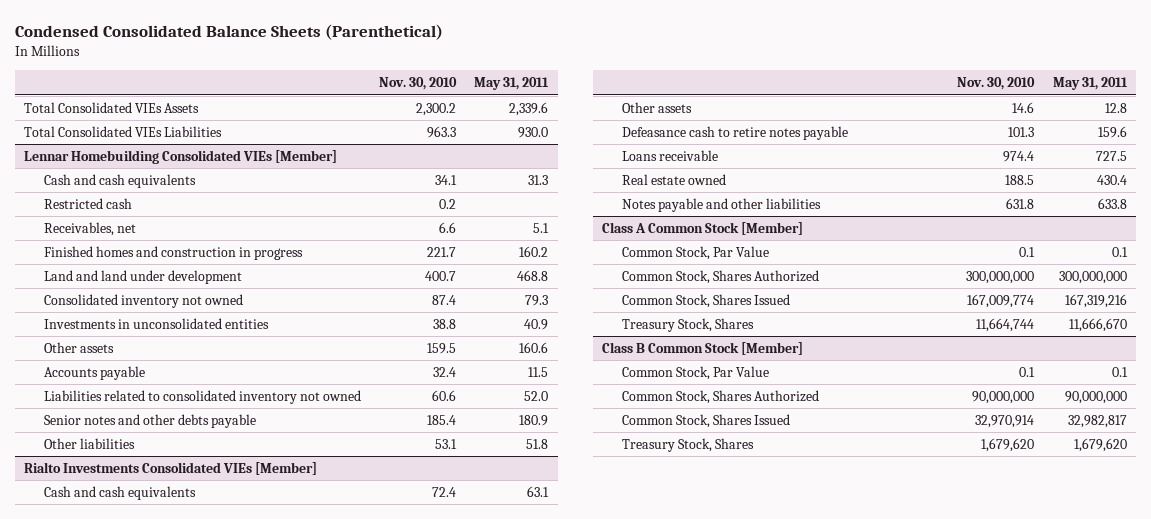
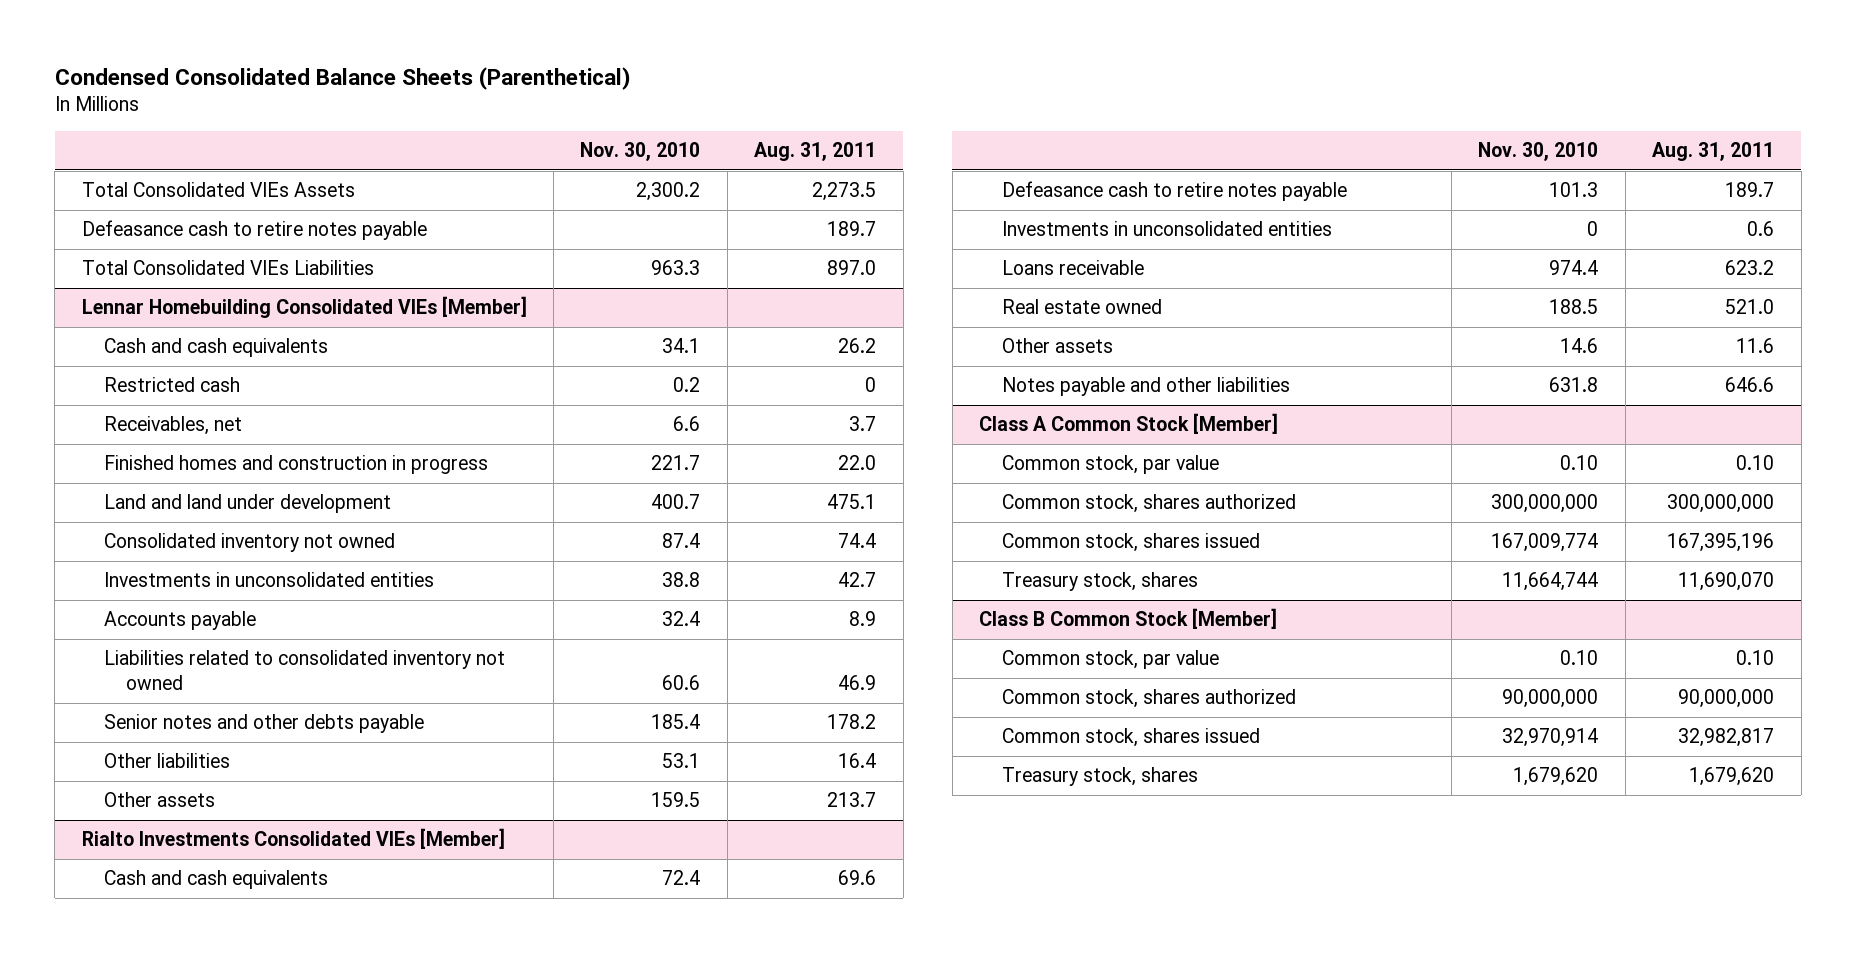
[474,77,550,91] May 31, 2011 -> none
none -> [754,142,877,162] Aug. 31, 2011
none -> [81,220,427,241] Defeasance cash to retire notes payable
[44,341,115,353] Other assets -> [103,792,215,808] Other assets
none -> [1001,221,1332,237] Investments in unconsolidated entities
[622,101,693,113] Other assets -> [1001,338,1113,354] Other assets
[622,245,770,260] Common Stock, Par Value -> [1001,455,1219,475] Common stock, par value
[1019,246,1036,257] 0.1 -> [1560,455,1599,471] 0.10
[622,269,820,284] Common Stock, Shares Authorized -> [1001,494,1296,514] Common stock, shares authorized
[622,293,791,308] Common Stock, Shares Issued -> [1001,533,1260,553] Common stock, shares issued
[622,317,755,332] Treasury Stock, Shares -> [1001,572,1198,592] Treasury stock, shares
[622,365,770,380] Common Stock, Par Value -> [1001,650,1219,670] Common stock, par value
[1019,366,1036,377] 0.1 -> [1560,650,1599,666] 0.10
[622,389,820,404] Common Stock, Shares Authorized -> [1001,689,1296,709] Common stock, shares authorized
[622,413,791,428] Common Stock, Shares Issued -> [1001,728,1260,748] Common stock, shares issued
[622,437,755,452] Treasury Stock, Shares -> [1001,767,1198,787] Treasury stock, shares

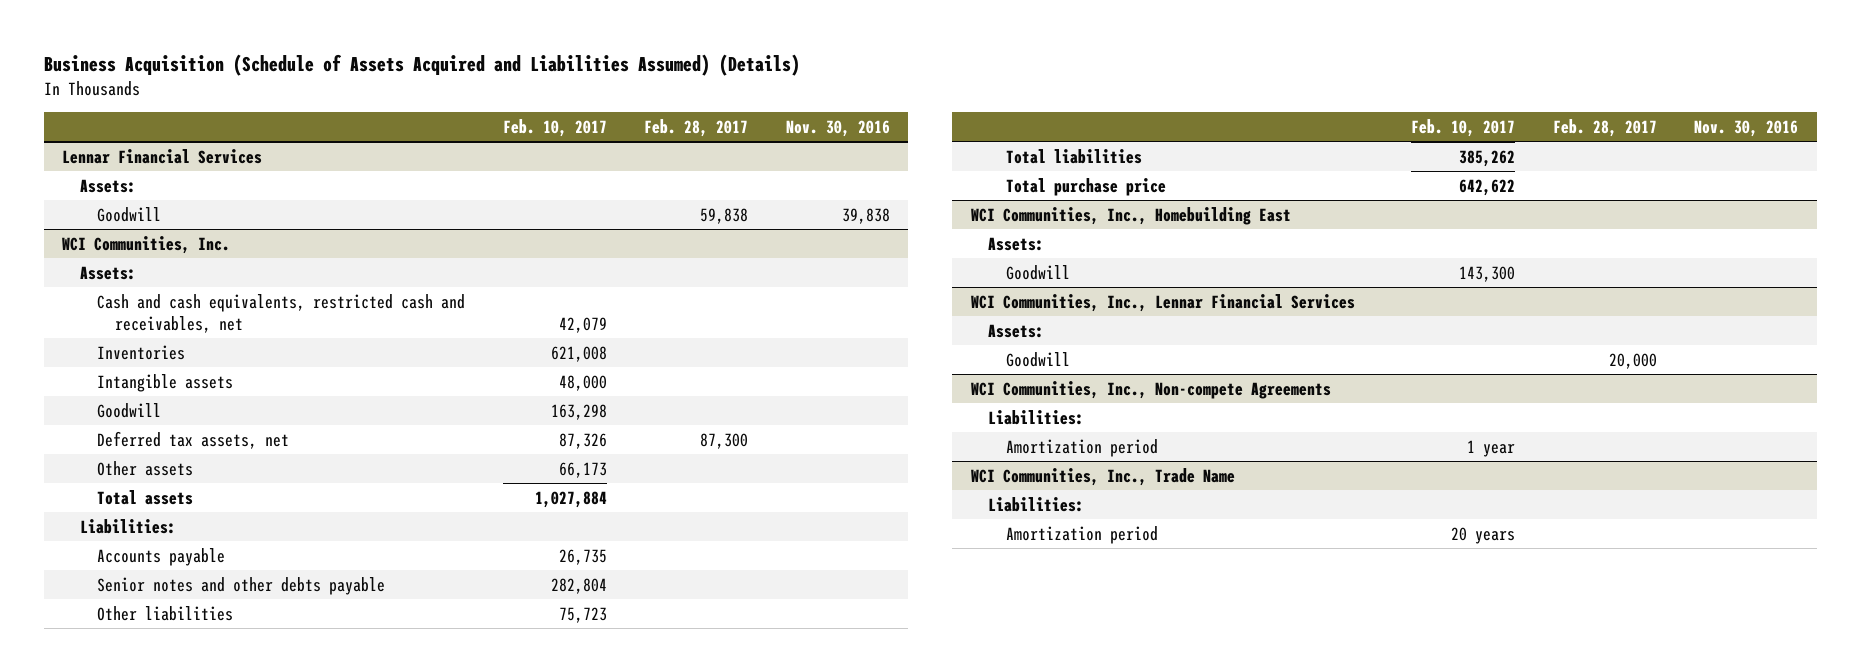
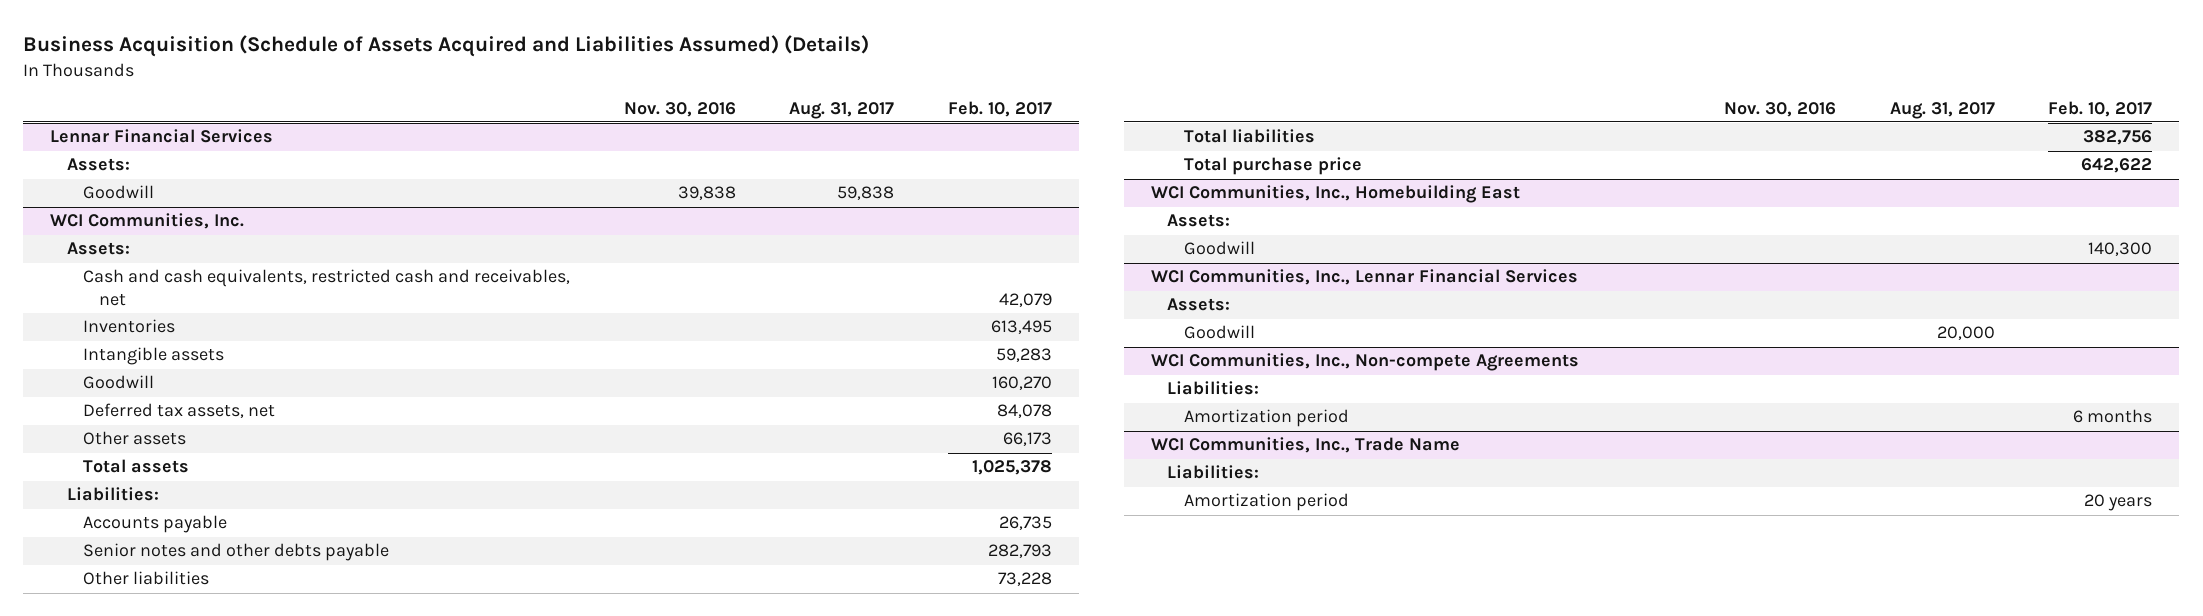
[644,118,749,137] Feb. 28, 2017 -> none
none -> [789,101,895,119] Aug. 31, 2017
[550,345,607,362] 621,008 -> [990,320,1052,335] 613,495
[558,374,607,391] 48,000 -> [995,348,1052,363] 59,283
[550,403,607,420] 163,298 -> [991,376,1052,391] 160,270
[558,432,607,449] 87,326 -> [996,404,1052,419] 84,078
[534,490,607,508] 1,027,884 -> [971,460,1052,476] 1,025,378
[550,577,607,594] 282,804 -> [987,544,1052,559] 282,793
[558,606,607,623] 75,723 -> [997,572,1052,587] 73,228
[1459,149,1516,167] 385,262 -> [2083,130,2153,146] 382,756
[1459,265,1516,282] 143,300 -> [2088,242,2153,257] 140,300
[1467,439,1516,457] 1 year -> [2073,409,2153,424] 6 months

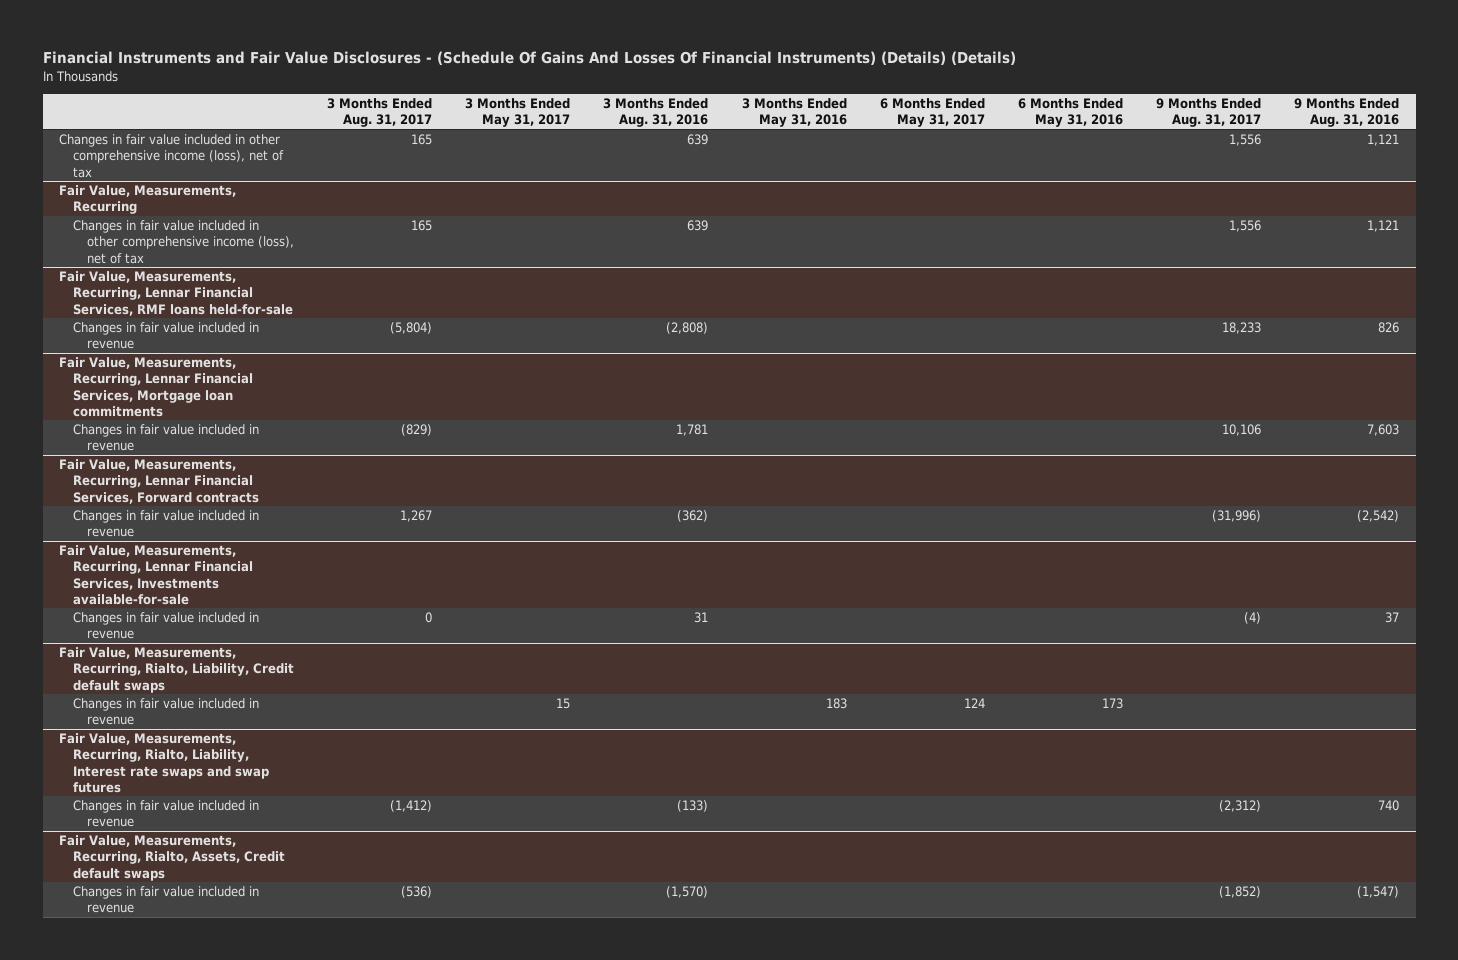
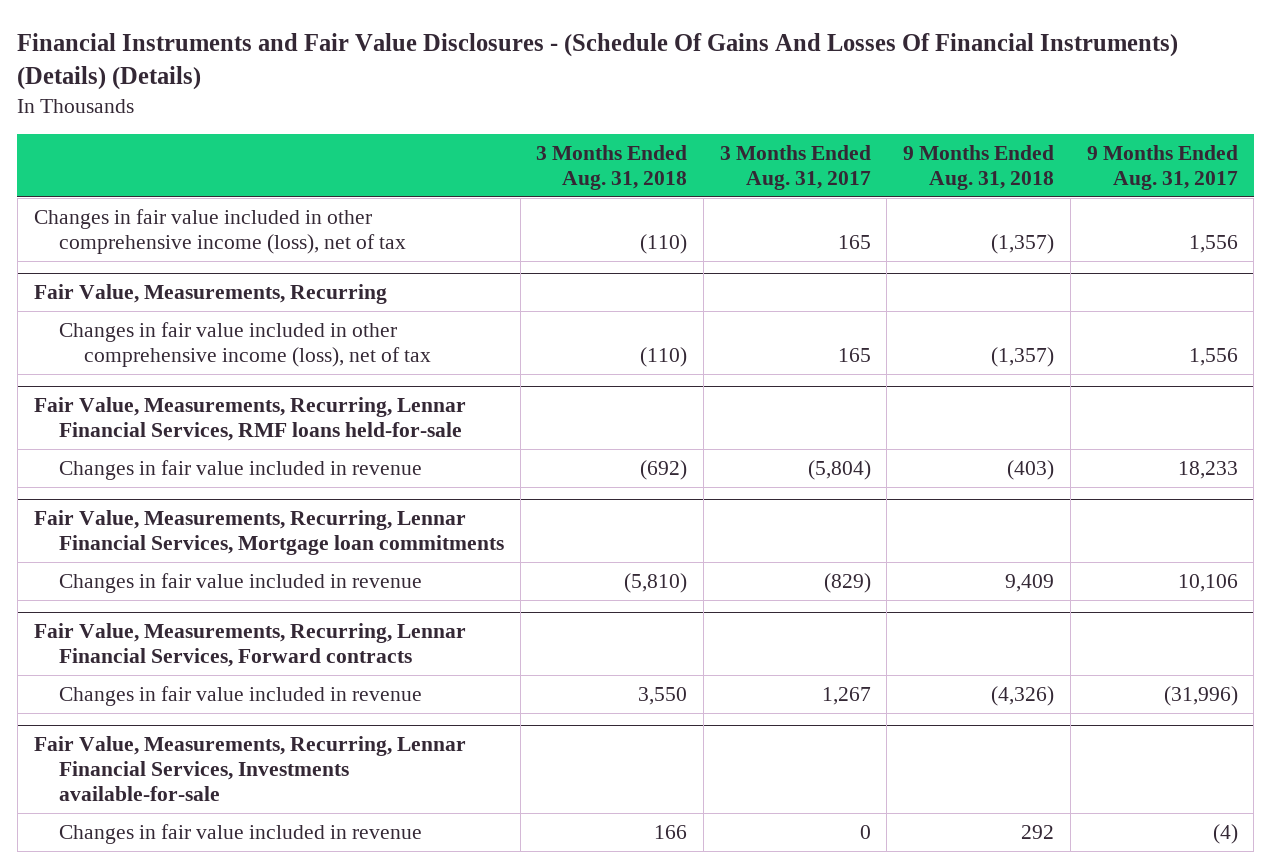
[465,97,571,128] 3 Months Ended May 31, 2017 -> none
[603,97,709,128] 3 Months Ended Aug. 31, 2016 -> none
[741,97,847,128] 3 Months Ended May 31, 2016 -> none
[879,97,985,128] 6 Months Ended May 31, 2017 -> none
[1017,97,1123,128] 6 Months Ended May 31, 2016 -> none
[1293,97,1399,128] 9 Months Ended Aug. 31, 2016 -> none
none -> [536,144,688,190] 3 Months Ended Aug. 31, 2018
none -> [903,144,1055,190] 9 Months Ended Aug. 31, 2018
[59,647,295,693] Fair Value, Measurements, Recurring, Rialto, Liability, Credit default swaps -> none
[73,698,260,726] Changes in fair value included in revenue -> none
[59,733,270,793] Fair Value, Measurements, Recurring, Rialto, Liability, Interest rate swaps and swap futures -> none
[73,800,260,828] Changes in fair value included in revenue -> none
[59,835,286,881] Fair Value, Measurements, Recurring, Rialto, Assets, Credit default swaps -> none
[73,886,260,914] Changes in fair value included in revenue -> none

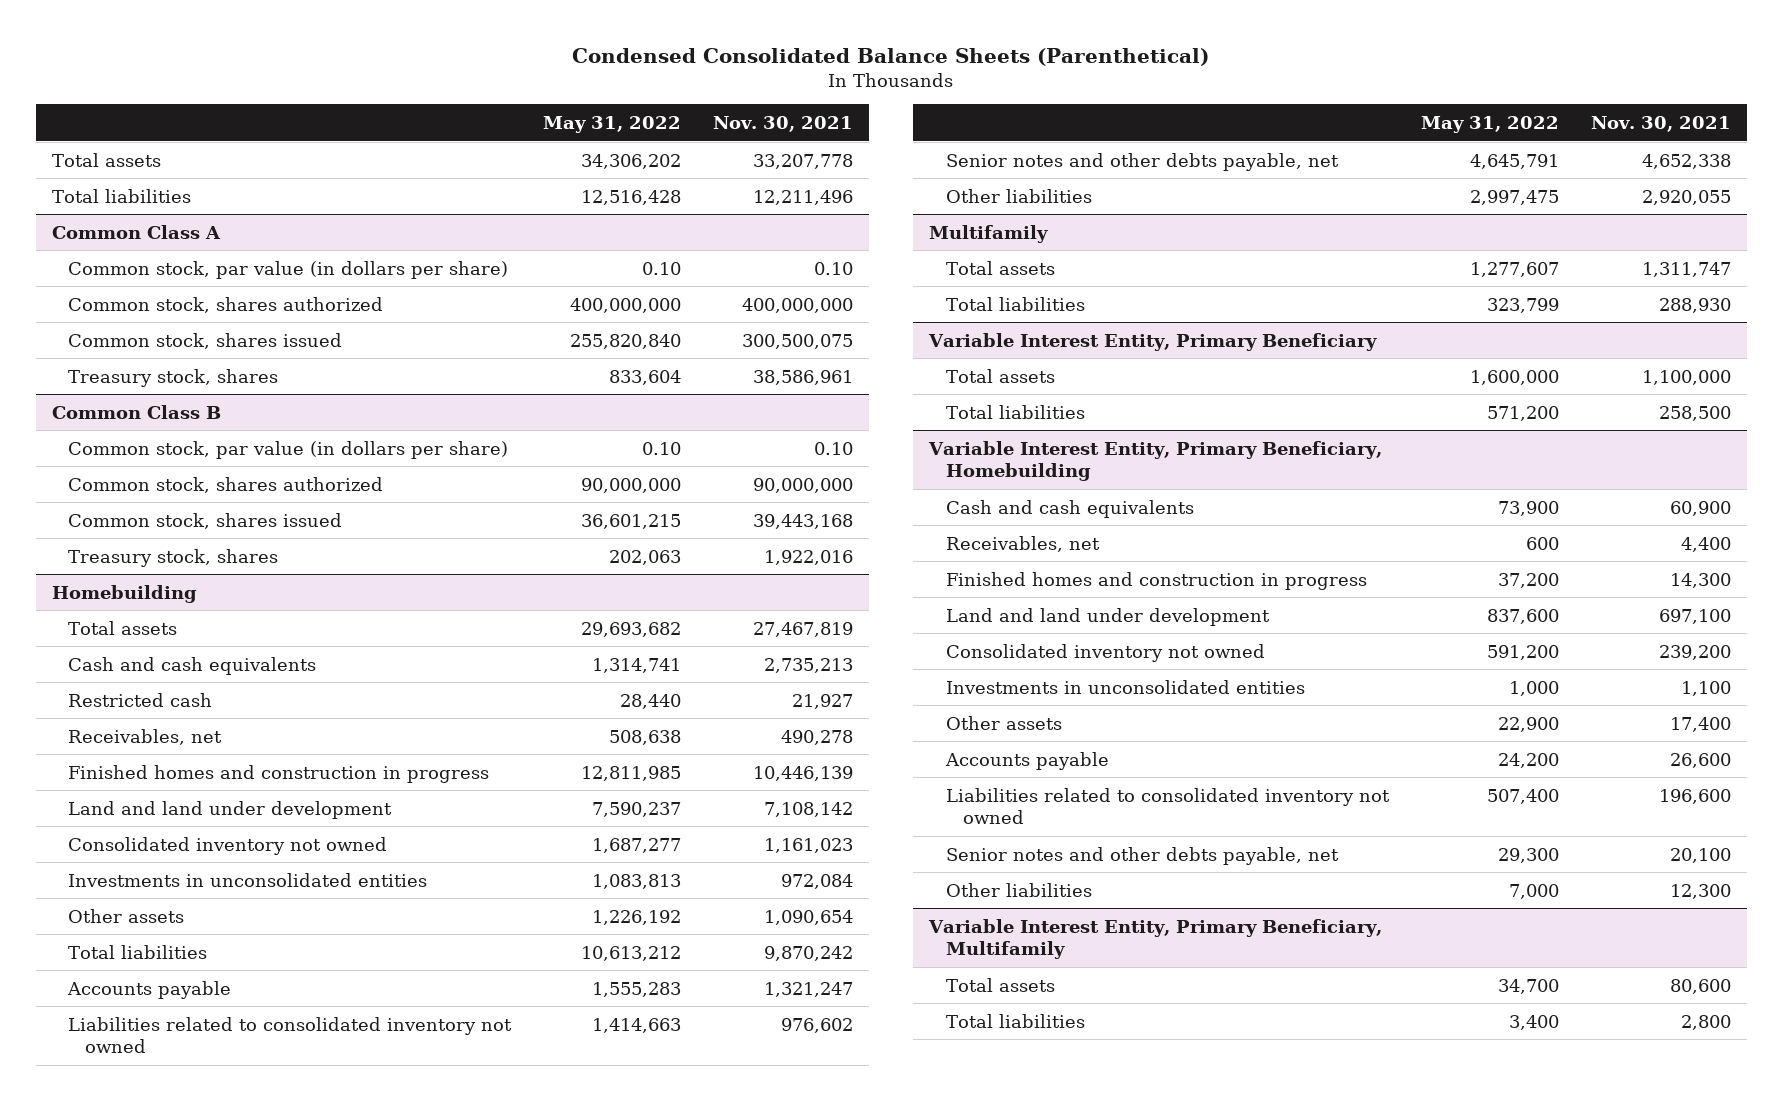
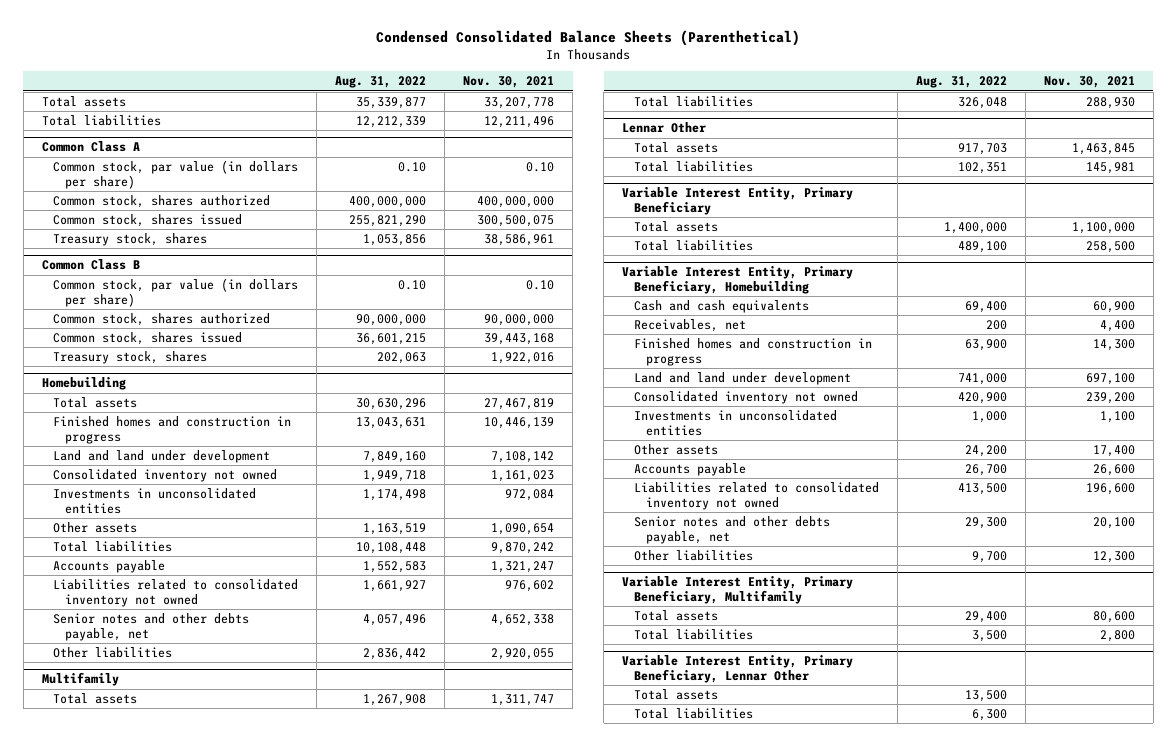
[543,116,682,134] May 31, 2022 -> none
none -> [335,76,427,89] Aug. 31, 2022
[68,656,317,675] Cash and cash equivalents -> none
[68,692,213,707] Restricted cash -> none
[68,728,223,745] Receivables, net -> none
none -> [622,122,707,134] Lennar Other
none -> [633,142,718,154] Total assets
none -> [633,161,753,173] Total liabilities
none -> [622,655,854,683] Variable Interest Entity, Primary Beneficiary, Lennar Other
none -> [633,689,718,701] Total assets
none -> [633,708,753,720] Total liabilities

